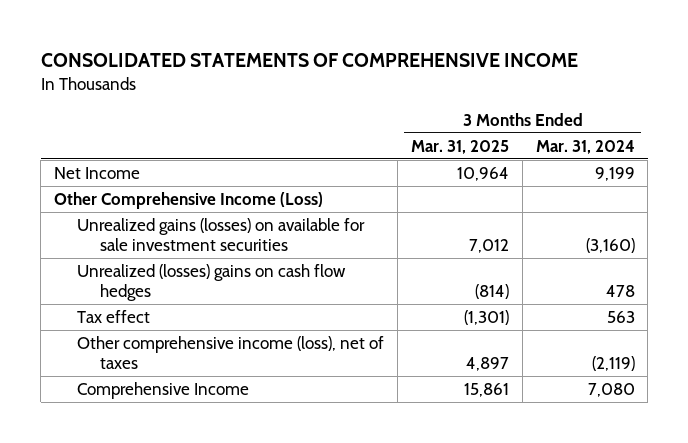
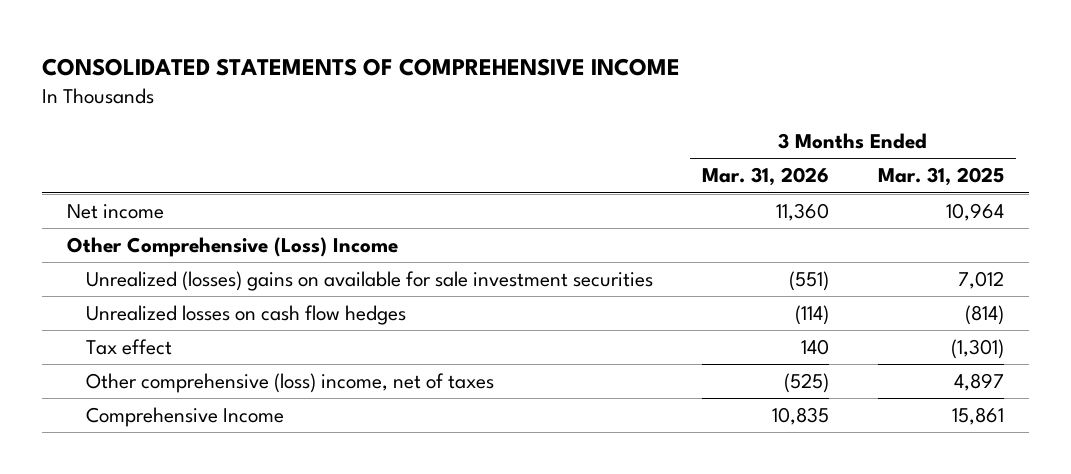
[535,139,635,154] Mar. 31, 2024 -> none
none -> [701,167,829,187] Mar. 31, 2026
[53,166,140,179] Net Income -> [66,204,164,220] Net income
[53,191,323,209] Other Comprehensive Income (Loss) -> [66,237,398,258] Other Comprehensive (Loss) Income
[77,217,366,252] Unrealized gains (losses) on available for sale investment securities -> [85,271,653,292] Unrealized (losses) gains on available for sale investment securities
[77,263,347,302] Unrealized (losses) gains on cash flow hedges -> [85,305,406,326] Unrealized losses on cash flow hedges
[77,335,385,370] Other comprehensive income (loss), net of taxes -> [85,373,494,394] Other comprehensive (loss) income, net of taxes

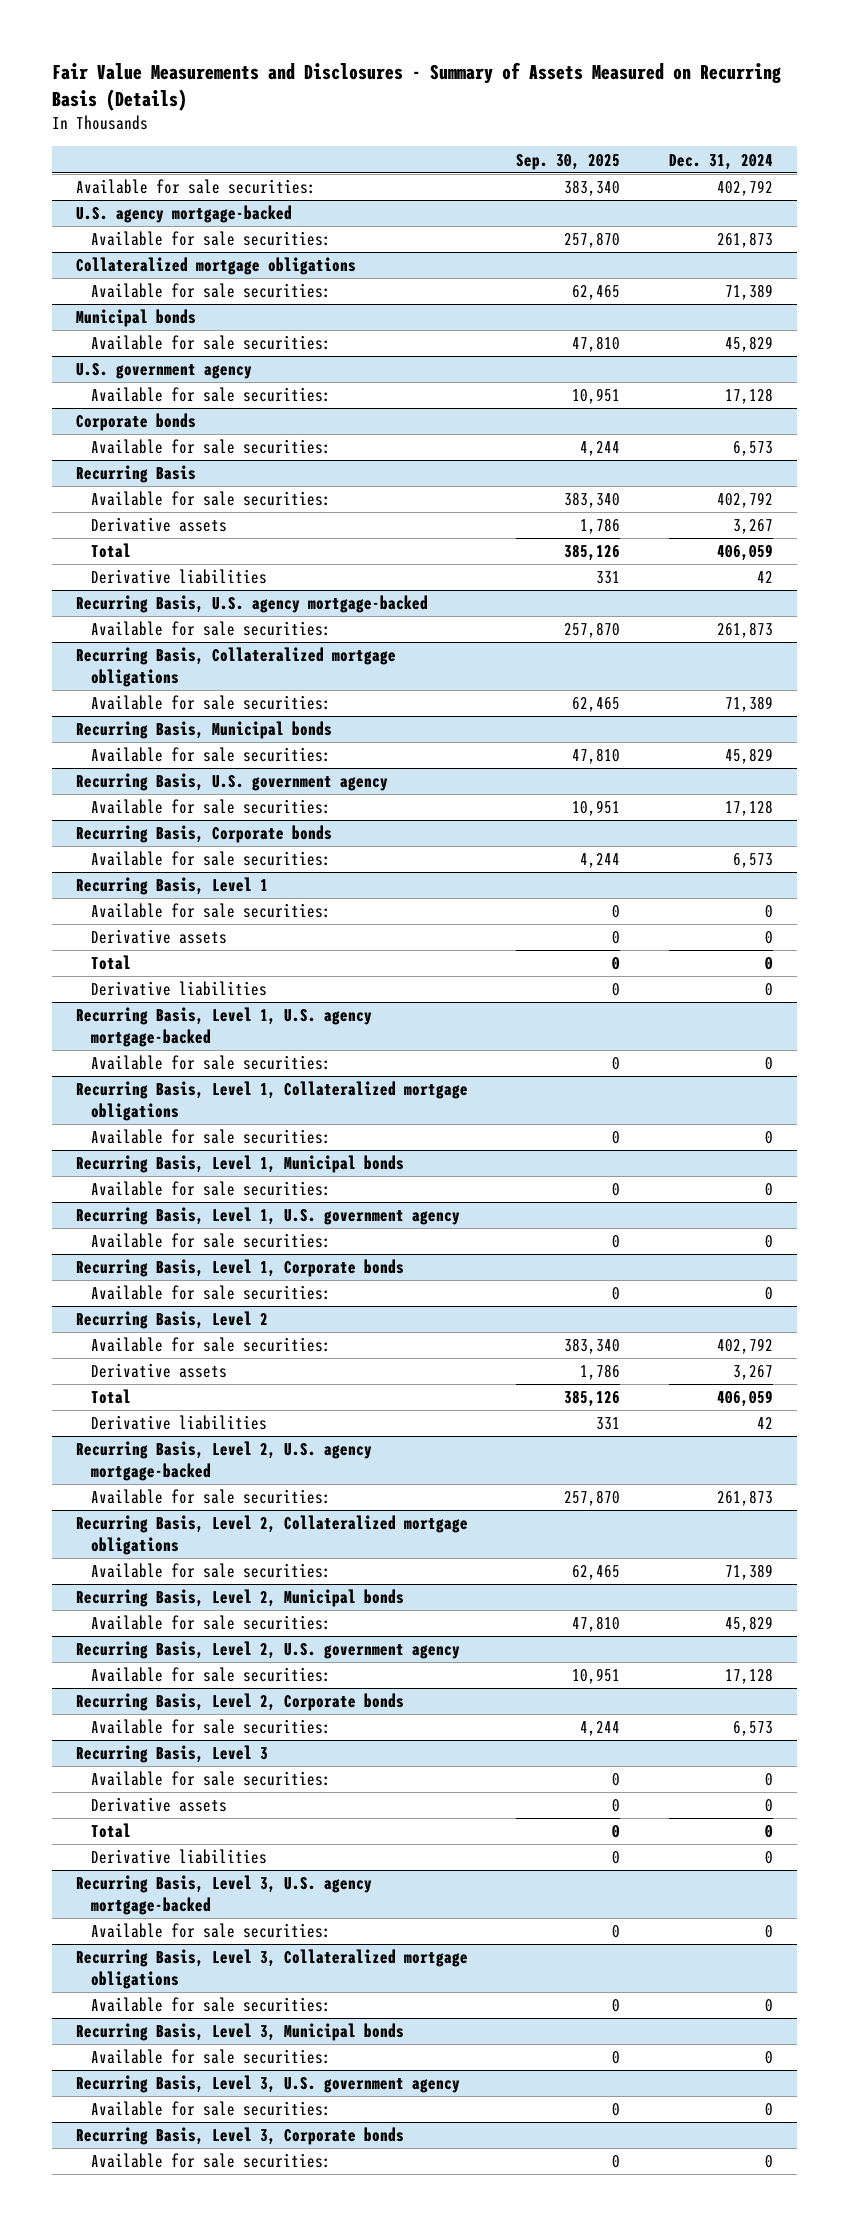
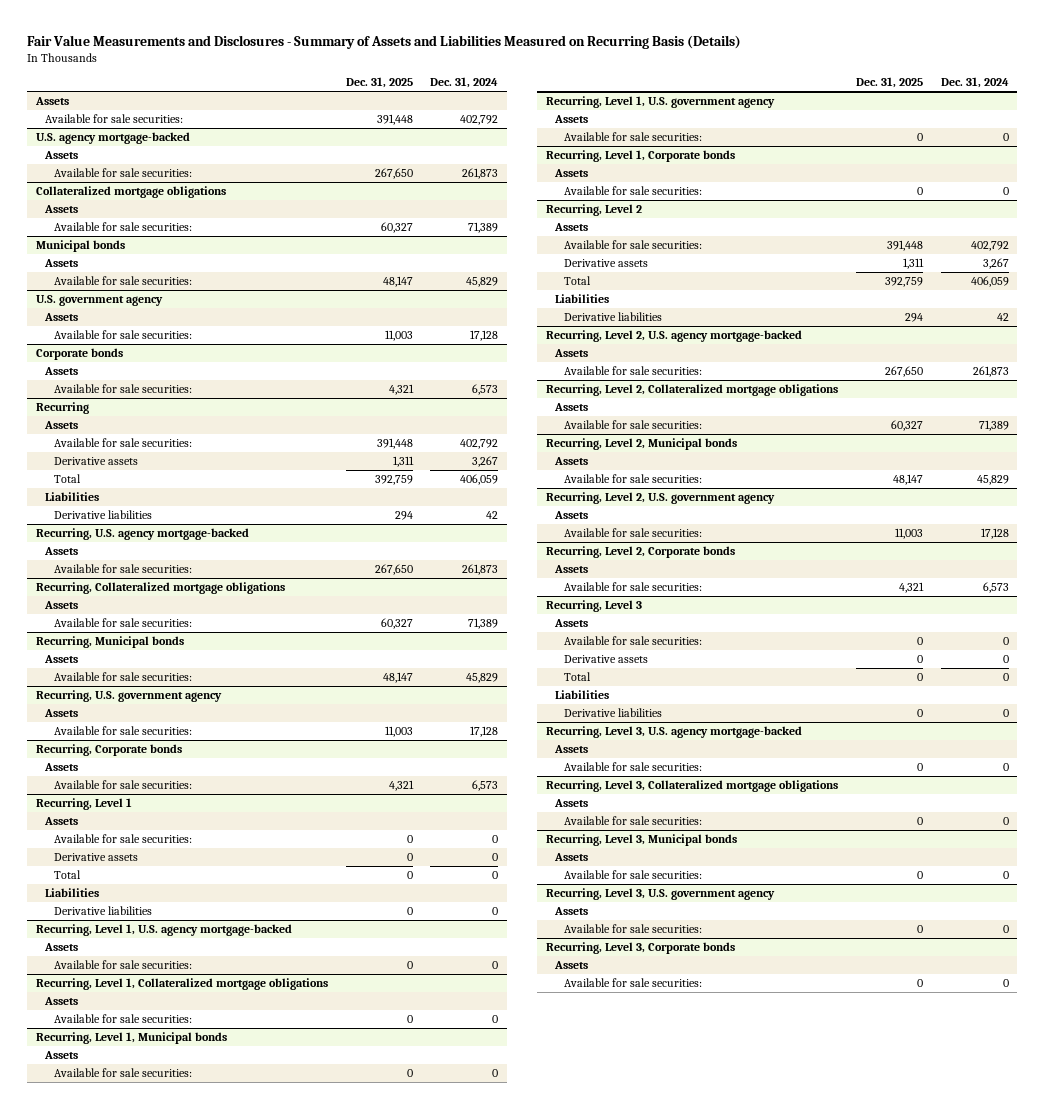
[52,62,782,111] Fair Value Measurements and Disclosures - Summary of Assets Measured on Recurring Basis (Details) -> [27,34,742,49] Fair Value Measurements and Disclosures - Summary of Assets and Liabilities Measured on Recurring Basis (Details)
[516,153,621,170] Sep. 30, 2025 -> none
none -> [345,77,413,89] Dec. 31, 2025
none -> [34,96,69,105] Assets
none -> [44,150,79,159] Assets
none -> [44,204,79,213] Assets
none -> [44,258,79,267] Assets
none -> [44,312,79,321] Assets
none -> [44,366,79,375] Assets
[76,465,197,484] Recurring Basis -> [35,401,89,414] Recurring
none -> [44,420,79,429] Assets
none -> [45,491,100,501] Liabilities
[76,595,429,614] Recurring Basis, U.S. agency mortgage-backed -> [35,527,249,540] Recurring, U.S. agency mortgage-backed
none -> [44,546,79,555] Assets
[76,647,397,688] Recurring Basis, Collateralized mortgage obligations -> [35,581,285,594] Recurring, Collateralized mortgage obligations
none -> [44,600,79,609] Assets
[76,721,333,740] Recurring Basis, Municipal bonds -> [35,635,184,648] Recurring, Municipal bonds
none -> [44,654,79,663] Assets
[76,773,389,792] Recurring Basis, U.S. government agency -> [35,689,222,702] Recurring, U.S. government agency
none -> [44,708,79,717] Assets
[76,825,333,844] Recurring Basis, Corporate bonds -> [35,743,182,756] Recurring, Corporate bonds
none -> [44,762,79,771] Assets
[76,877,269,896] Recurring Basis, Level 1 -> [35,797,132,810] Recurring, Level 1
none -> [44,816,79,825] Assets
none -> [45,887,100,897] Liabilities
[76,1007,373,1048] Recurring Basis, Level 1, U.S. agency mortgage-backed -> [35,923,292,936] Recurring, Level 1, U.S. agency mortgage-backed
none -> [44,942,79,951] Assets
[76,1081,469,1122] Recurring Basis, Level 1, Collateralized mortgage obligations -> [35,977,328,990] Recurring, Level 1, Collateralized mortgage obligations
none -> [44,996,79,1005] Assets
[76,1155,405,1174] Recurring Basis, Level 1, Municipal bonds -> [35,1031,227,1044] Recurring, Level 1, Municipal bonds
none -> [44,1050,79,1059] Assets
[76,1207,461,1226] Recurring Basis, Level 1, U.S. government agency -> [546,95,776,108] Recurring, Level 1, U.S. government agency
none -> [554,114,589,123] Assets
[76,1259,405,1278] Recurring Basis, Level 1, Corporate bonds -> [546,149,736,162] Recurring, Level 1, Corporate bonds
none -> [554,168,589,177] Assets
[76,1311,269,1330] Recurring Basis, Level 2 -> [546,203,643,216] Recurring, Level 2
none -> [554,222,589,231] Assets
none -> [555,293,610,303] Liabilities
[76,1441,373,1482] Recurring Basis, Level 2, U.S. agency mortgage-backed -> [546,329,803,342] Recurring, Level 2, U.S. agency mortgage-backed
none -> [554,348,589,357] Assets
[76,1515,469,1556] Recurring Basis, Level 2, Collateralized mortgage obligations -> [546,383,839,396] Recurring, Level 2, Collateralized mortgage obligations
none -> [554,402,589,411] Assets
[76,1589,405,1608] Recurring Basis, Level 2, Municipal bonds -> [546,437,738,450] Recurring, Level 2, Municipal bonds
none -> [554,456,589,465] Assets
[76,1641,461,1660] Recurring Basis, Level 2, U.S. government agency -> [546,491,776,504] Recurring, Level 2, U.S. government agency
none -> [554,510,589,519] Assets
[76,1693,405,1712] Recurring Basis, Level 2, Corporate bonds -> [546,545,736,558] Recurring, Level 2, Corporate bonds
none -> [554,564,589,573] Assets
[76,1745,269,1764] Recurring Basis, Level 3 -> [546,599,643,612] Recurring, Level 3
none -> [554,618,589,627] Assets
none -> [555,689,610,699] Liabilities
[76,1875,373,1916] Recurring Basis, Level 3, U.S. agency mortgage-backed -> [546,725,803,738] Recurring, Level 3, U.S. agency mortgage-backed
none -> [554,744,589,753] Assets
[76,1949,469,1990] Recurring Basis, Level 3, Collateralized mortgage obligations -> [546,779,839,792] Recurring, Level 3, Collateralized mortgage obligations
none -> [554,798,589,807] Assets
[76,2023,405,2042] Recurring Basis, Level 3, Municipal bonds -> [546,833,738,846] Recurring, Level 3, Municipal bonds
none -> [554,852,589,861] Assets
[76,2075,461,2094] Recurring Basis, Level 3, U.S. government agency -> [546,887,776,900] Recurring, Level 3, U.S. government agency
none -> [554,906,589,915] Assets
[76,2127,405,2146] Recurring Basis, Level 3, Corporate bonds -> [546,941,736,954] Recurring, Level 3, Corporate bonds
none -> [554,960,589,969] Assets

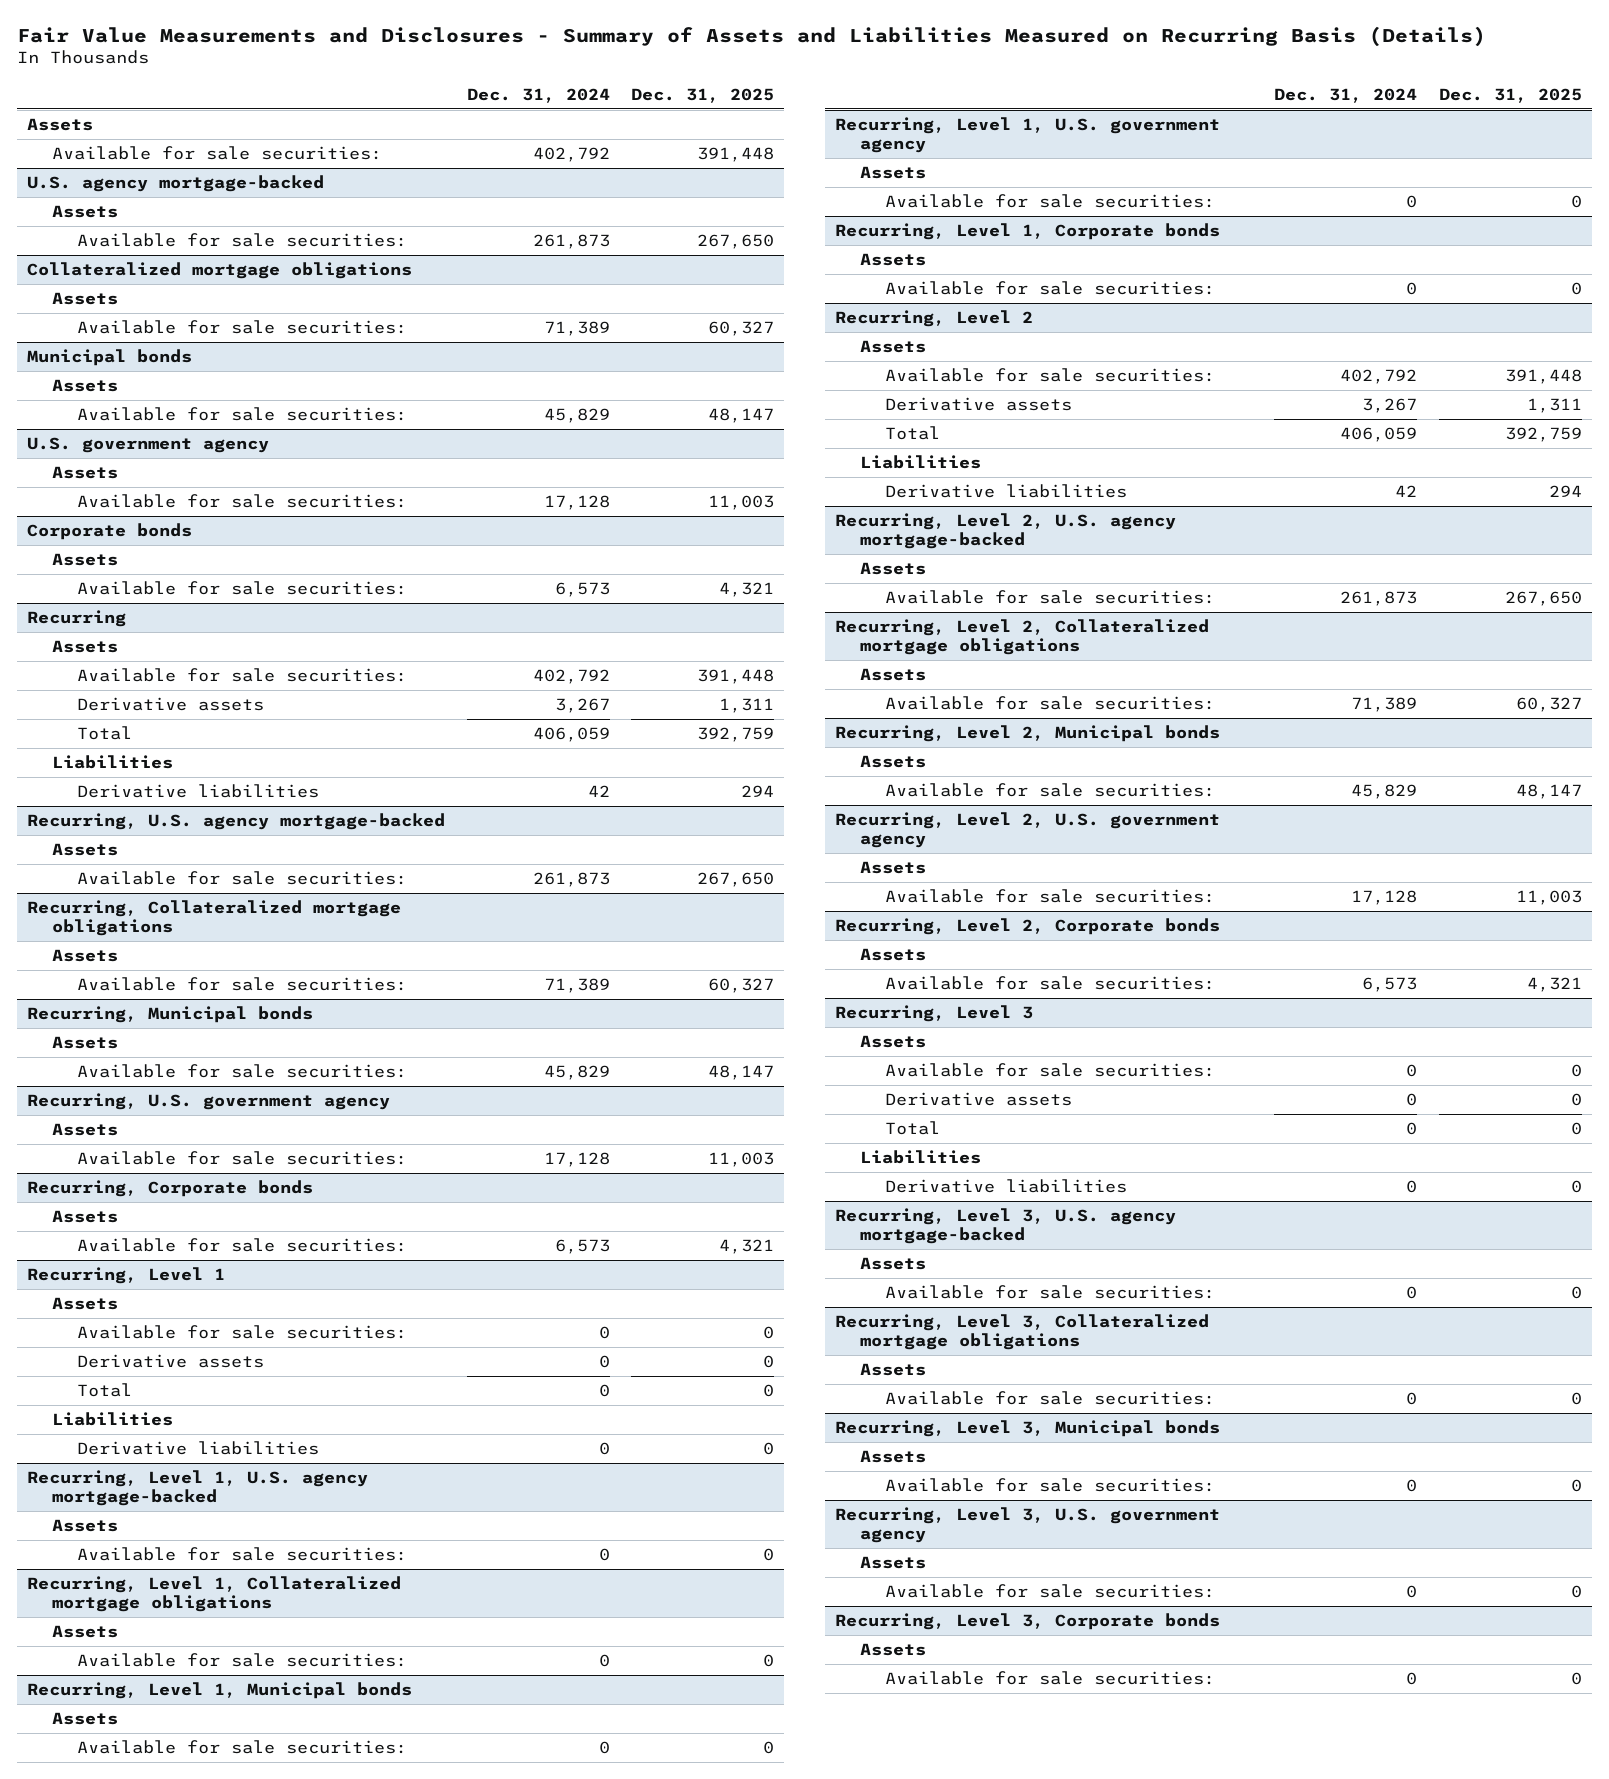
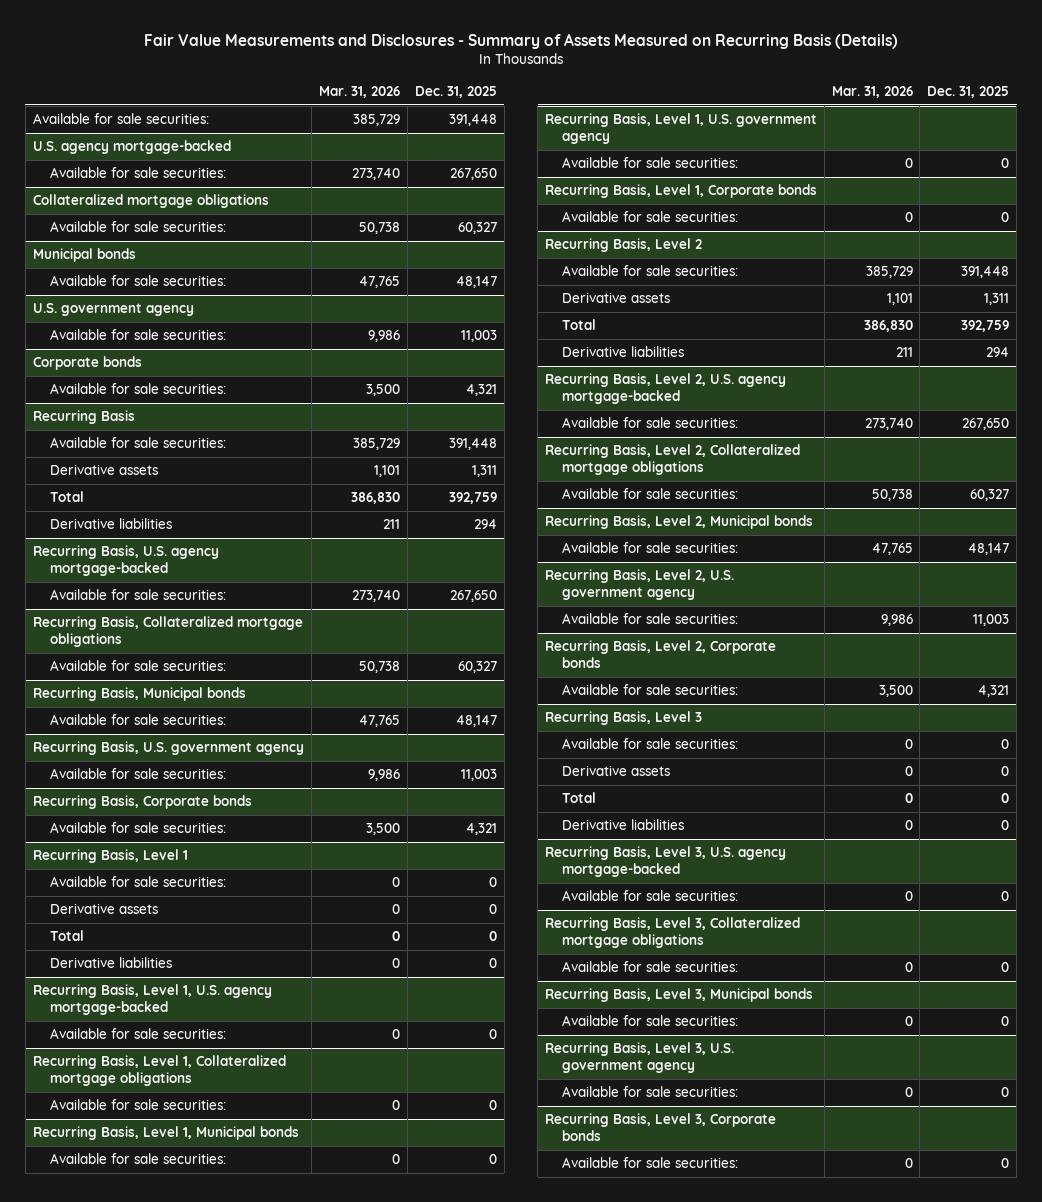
[16,25,1486,47] Fair Value Measurements and Disclosures - Summary of Assets and Liabilities Measured on Recurring Basis (Details) -> [143,33,898,50] Fair Value Measurements and Disclosures - Summary of Assets Measured on Recurring Basis (Details)
[466,87,610,103] Dec. 31, 2024 -> none
none -> [319,85,401,98] Mar. 31, 2026
[27,118,94,132] Assets -> none
[52,205,119,219] Assets -> none
[52,292,119,306] Assets -> none
[52,379,119,393] Assets -> none
[52,466,119,480] Assets -> none
[52,553,119,567] Assets -> none
[52,640,119,654] Assets -> none
[27,610,127,628] Recurring -> [32,410,135,425] Recurring Basis
[52,755,174,770] Liabilities -> none
[52,843,119,857] Assets -> none
[27,813,446,831] Recurring, U.S. agency mortgage-backed -> [32,545,219,576] Recurring Basis, U.S. agency mortgage-backed
[52,949,119,963] Assets -> none
[27,900,402,936] Recurring, Collateralized mortgage obligations -> [32,616,303,647] Recurring Basis, Collateralized mortgage obligations
[52,1036,119,1050] Assets -> none
[27,1006,314,1024] Recurring, Municipal bonds -> [32,687,246,702] Recurring Basis, Municipal bonds
[52,1123,119,1137] Assets -> none
[27,1093,391,1111] Recurring, U.S. government agency -> [32,741,304,756] Recurring Basis, U.S. government agency
[52,1210,119,1224] Assets -> none
[27,1180,314,1198] Recurring, Corporate bonds -> [32,795,252,810] Recurring Basis, Corporate bonds
[52,1297,119,1311] Assets -> none
[27,1267,226,1285] Recurring, Level 1 -> [32,849,188,864] Recurring Basis, Level 1
[52,1412,174,1427] Liabilities -> none
[52,1519,119,1533] Assets -> none
[27,1470,369,1506] Recurring, Level 1, U.S. agency mortgage-backed -> [32,984,272,1015] Recurring Basis, Level 1, U.S. agency mortgage-backed
[52,1625,119,1639] Assets -> none
[27,1576,402,1612] Recurring, Level 1, Collateralized mortgage obligations -> [32,1055,286,1086] Recurring Basis, Level 1, Collateralized mortgage obligations
[52,1712,119,1726] Assets -> none
[27,1682,413,1700] Recurring, Level 1, Municipal bonds -> [32,1126,299,1141] Recurring Basis, Level 1, Municipal bonds
[859,166,926,180] Assets -> none
[835,117,1221,153] Recurring, Level 1, U.S. government agency -> [544,113,817,144] Recurring Basis, Level 1, U.S. government agency
[859,253,926,267] Assets -> none
[835,223,1221,241] Recurring, Level 1, Corporate bonds -> [544,184,817,199] Recurring Basis, Level 1, Corporate bonds
[859,340,926,354] Assets -> none
[835,310,1034,328] Recurring, Level 2 -> [544,238,702,253] Recurring Basis, Level 2
[859,455,981,470] Liabilities -> none
[859,562,926,576] Assets -> none
[835,513,1177,549] Recurring, Level 2, U.S. agency mortgage-backed -> [544,373,786,404] Recurring Basis, Level 2, U.S. agency mortgage-backed
[859,668,926,682] Assets -> none
[835,619,1210,655] Recurring, Level 2, Collateralized mortgage obligations -> [544,444,800,475] Recurring Basis, Level 2, Collateralized mortgage obligations
[859,755,926,769] Assets -> none
[835,725,1221,743] Recurring, Level 2, Municipal bonds -> [544,515,813,530] Recurring Basis, Level 2, Municipal bonds
[859,861,926,875] Assets -> none
[835,812,1221,848] Recurring, Level 2, U.S. government agency -> [544,569,734,600] Recurring Basis, Level 2, U.S. government agency
[859,948,926,962] Assets -> none
[835,918,1221,936] Recurring, Level 2, Corporate bonds -> [544,640,776,668] Recurring Basis, Level 2, Corporate bonds
[859,1035,926,1049] Assets -> none
[835,1005,1034,1023] Recurring, Level 3 -> [544,711,702,726] Recurring Basis, Level 3
[859,1150,981,1165] Liabilities -> none
[859,1257,926,1271] Assets -> none
[835,1208,1177,1244] Recurring, Level 3, U.S. agency mortgage-backed -> [544,846,786,877] Recurring Basis, Level 3, U.S. agency mortgage-backed
[859,1363,926,1377] Assets -> none
[835,1314,1210,1350] Recurring, Level 3, Collateralized mortgage obligations -> [544,917,800,948] Recurring Basis, Level 3, Collateralized mortgage obligations
[859,1450,926,1464] Assets -> none
[835,1420,1221,1438] Recurring, Level 3, Municipal bonds -> [544,988,813,1003] Recurring Basis, Level 3, Municipal bonds
[859,1556,926,1570] Assets -> none
[835,1507,1221,1543] Recurring, Level 3, U.S. government agency -> [544,1042,734,1073] Recurring Basis, Level 3, U.S. government agency
[859,1643,926,1657] Assets -> none
[835,1613,1221,1631] Recurring, Level 3, Corporate bonds -> [544,1113,776,1141] Recurring Basis, Level 3, Corporate bonds

